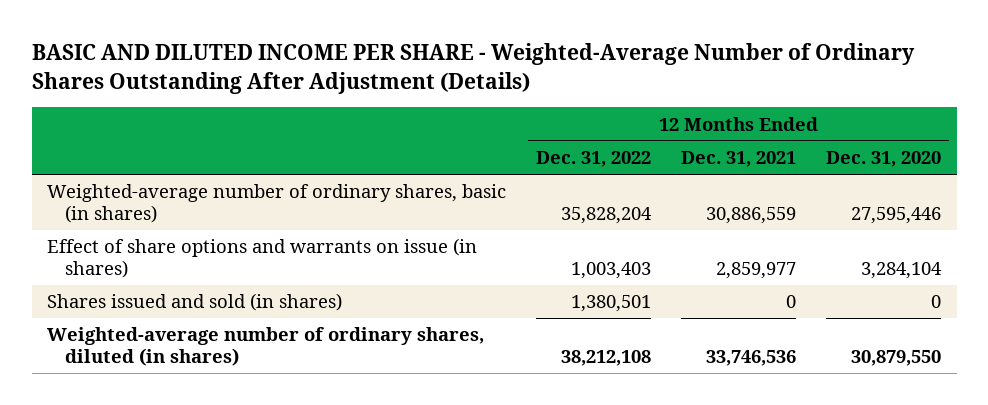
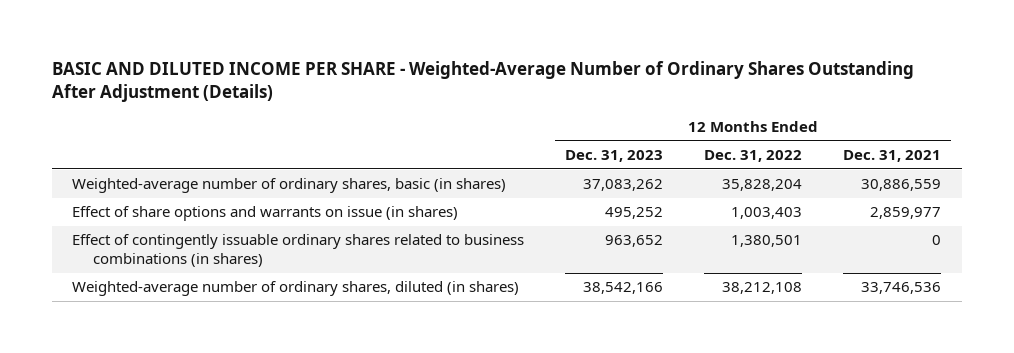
[826,151,942,168] Dec. 31, 2020 -> none
none -> [565,150,664,163] Dec. 31, 2023
[46,293,342,312] Shares issued and sold (in shares) -> [72,234,525,268] Effect of contingently issuable ordinary shares related to business combinations (in shares)

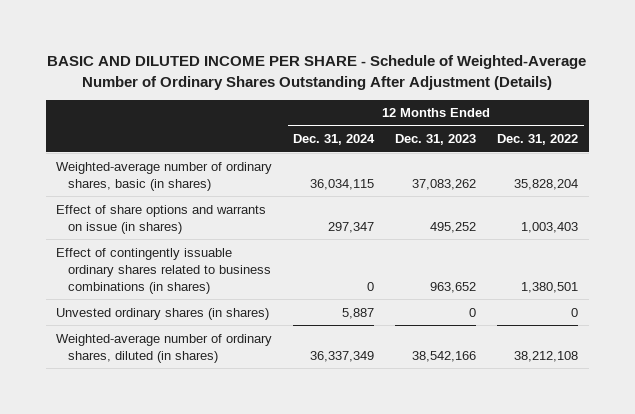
[51,60,914,102] BASIC AND DILUTED INCOME PER SHARE - Weighted-Average Number of Ordinary Shares Outstanding After Adjustment (Details) -> [47,55,587,90] BASIC AND DILUTED INCOME PER SHARE - Schedule of Weighted-Average Number of Ordinary Shares Outstanding After Adjustment (Details)
[843,150,942,163] Dec. 31, 2021 -> none
none -> [293,134,376,146] Dec. 31, 2024
none -> [56,307,270,320] Unvested ordinary shares (in shares)

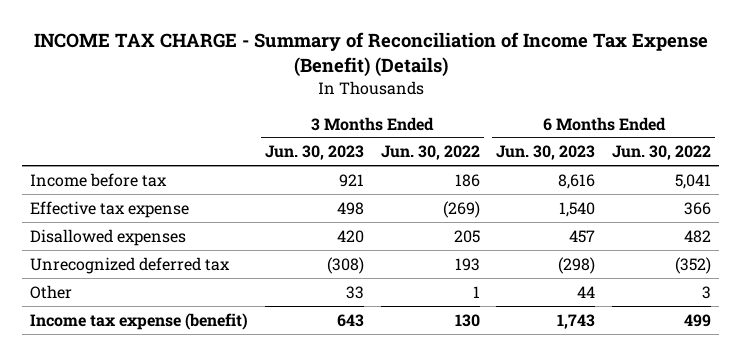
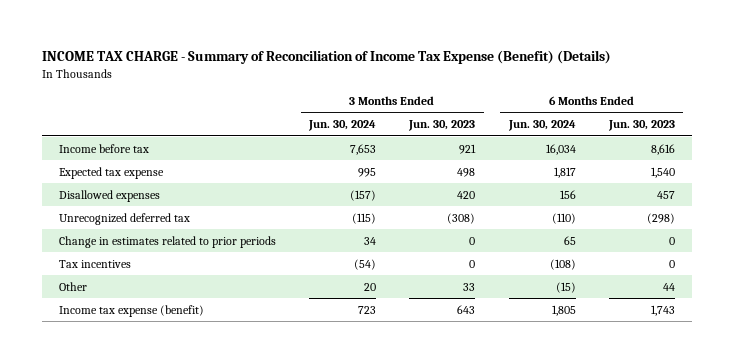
[380,145,480,161] Jun. 30, 2022 -> none
[611,145,711,161] Jun. 30, 2022 -> none
none -> [308,120,377,132] Jun. 30, 2024
none -> [507,120,576,132] Jun. 30, 2024
[30,200,190,218] Effective tax expense -> [59,166,165,179] Expected tax expense
none -> [59,235,277,248] Change in estimates related to prior periods
none -> [59,259,132,268] Tax incentives

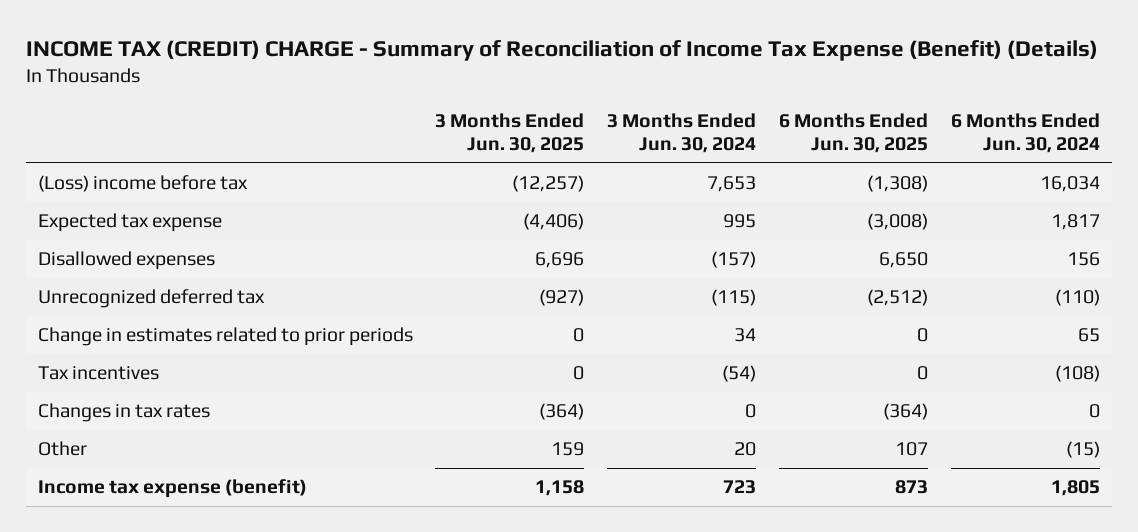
[42,50,612,65] INCOME TAX CHARGE - Summary of Reconciliation of Income Tax Expense (Benefit) (Details) -> [26,40,1099,62] INCOME TAX (CREDIT) CHARGE - Summary of Reconciliation of Income Tax Expense (Benefit) (Details)
[408,120,476,132] Jun. 30, 2023 -> none
[607,120,675,132] Jun. 30, 2023 -> none
none -> [435,113,585,153] 3 Months Ended Jun. 30, 2025
none -> [779,113,929,153] 6 Months Ended Jun. 30, 2025
[59,143,150,153] Income before tax -> [37,175,248,193] (Loss) income before tax
none -> [37,403,210,423] Changes in tax rates

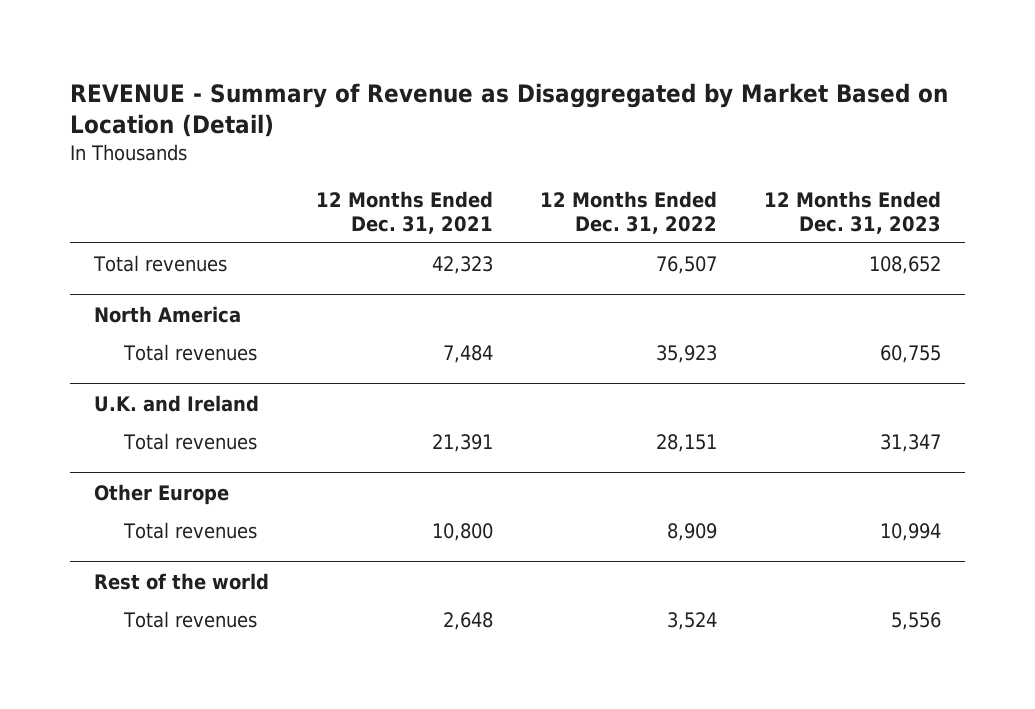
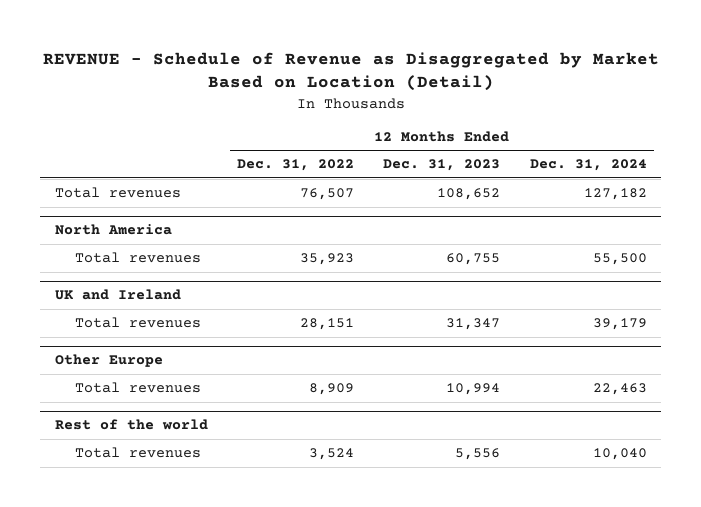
[70,82,949,138] REVENUE - Summary of Revenue as Disaggregated by Market Based on Location (Detail) -> [42,51,659,92] REVENUE - Schedule of Revenue as Disaggregated by Market Based on Location (Detail)
[315,191,493,234] 12 Months Ended Dec. 31, 2021 -> none
none -> [529,159,647,172] Dec. 31, 2024
[93,394,259,412] U.K. and Ireland -> [54,289,181,301] UK and Ireland

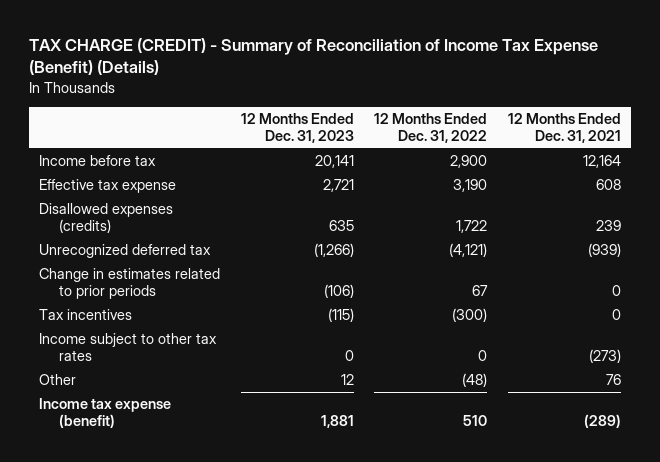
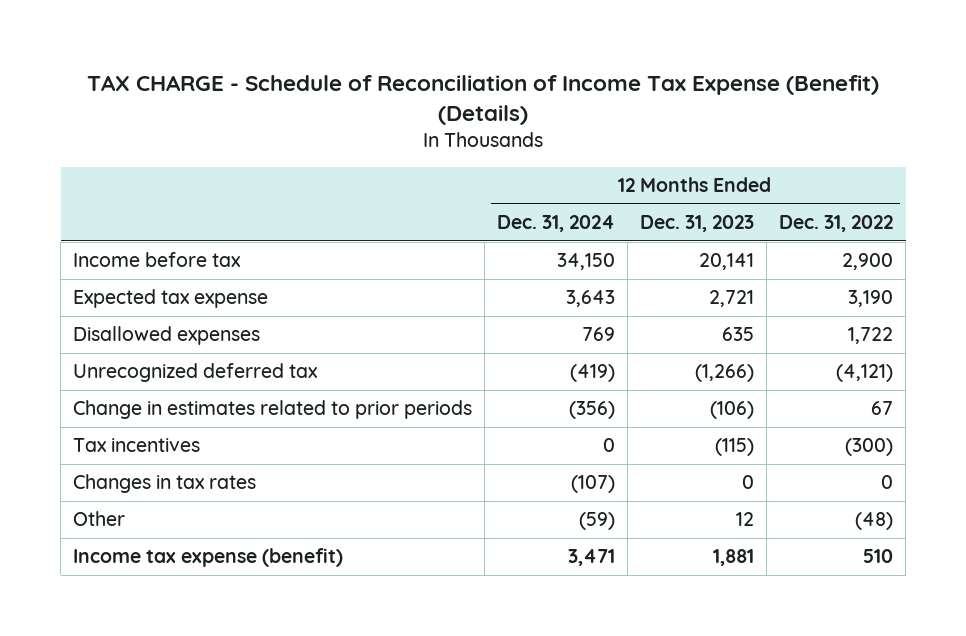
[28,37,598,76] TAX CHARGE (CREDIT) - Summary of Reconciliation of Income Tax Expense (Benefit) (Details) -> [87,74,880,125] TAX CHARGE - Schedule of Reconciliation of Income Tax Expense (Benefit) (Details)
[507,112,621,144] 12 Months Ended Dec. 31, 2021 -> none
none -> [497,215,616,233] Dec. 31, 2024
[39,179,177,194] Effective tax expense -> [73,289,269,309] Expected tax expense
[39,203,174,234] Disallowed expenses (credits) -> [73,326,261,346] Disallowed expenses
[39,333,218,362] Income subject to other tax rates -> [73,474,257,494] Changes in tax rates

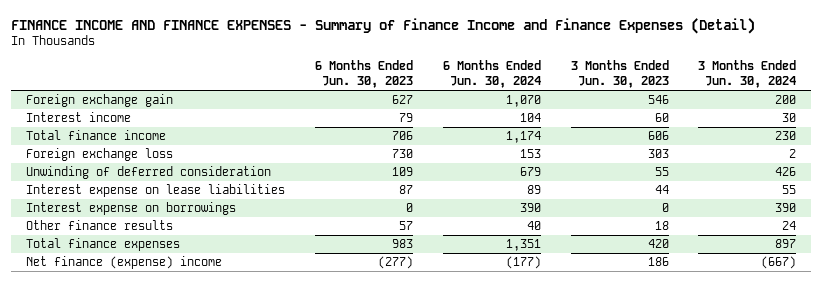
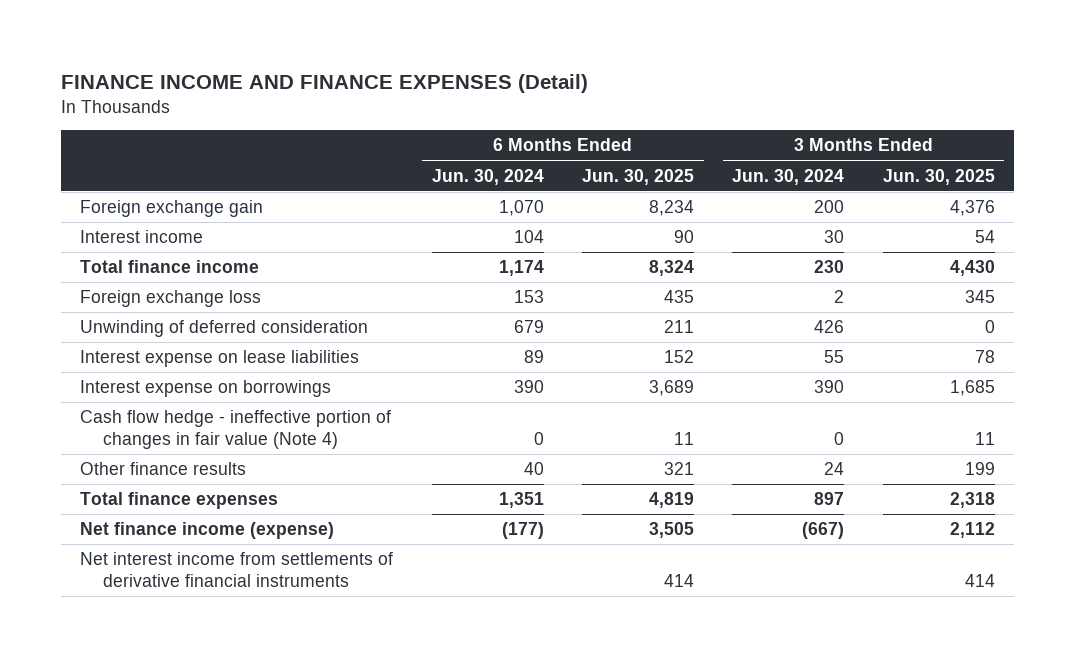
[11,17,756,34] FINANCE INCOME AND FINANCE EXPENSES - Summary of Finance Income and Finance Expenses (Detail) -> [61,73,589,93] FINANCE INCOME AND FINANCE EXPENSES (Detail)
[314,60,413,89] 6 Months Ended Jun. 30, 2023 -> none
[570,60,669,89] 3 Months Ended Jun. 30, 2023 -> none
none -> [582,168,695,185] Jun. 30, 2025
none -> [882,168,995,185] Jun. 30, 2025
none -> [80,410,392,449] Cash flow hedge - ineffective portion of changes in fair value (Note 4)
[26,256,223,270] Net finance (expense) income -> [80,522,335,540] Net finance income (expense)
none -> [80,552,394,587] Net interest income from settlements of derivative financial instruments

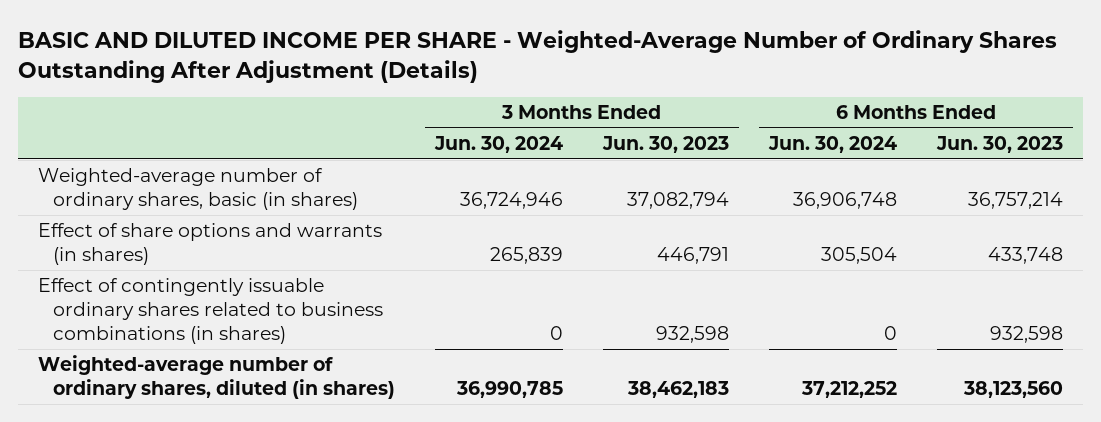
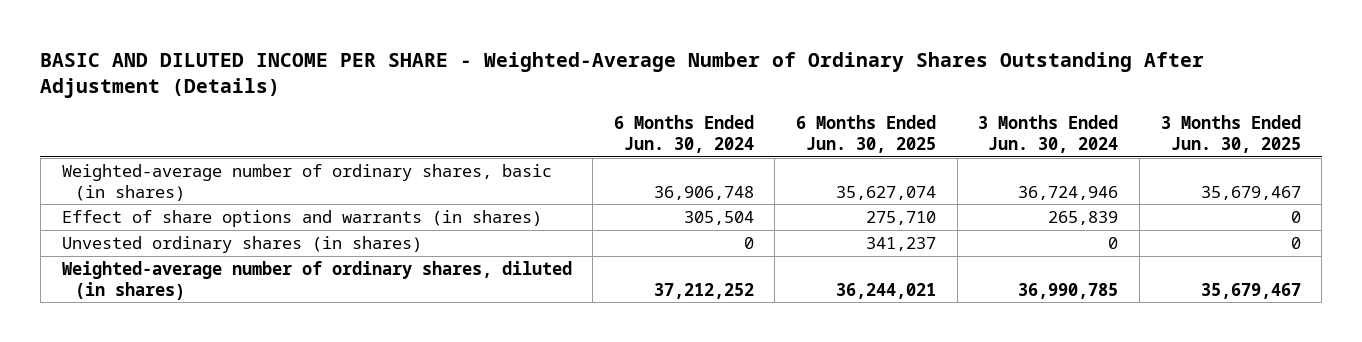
[601,135,729,153] Jun. 30, 2023 -> none
[936,135,1064,153] Jun. 30, 2023 -> none
none -> [796,115,937,153] 6 Months Ended Jun. 30, 2025
none -> [1160,115,1301,153] 3 Months Ended Jun. 30, 2025
[38,278,383,344] Effect of contingently issuable ordinary shares related to business combinations (in shares) -> none
none -> [61,236,422,254] Unvested ordinary shares (in shares)

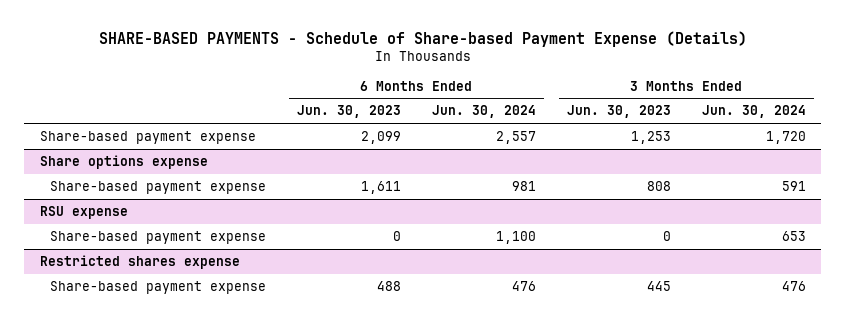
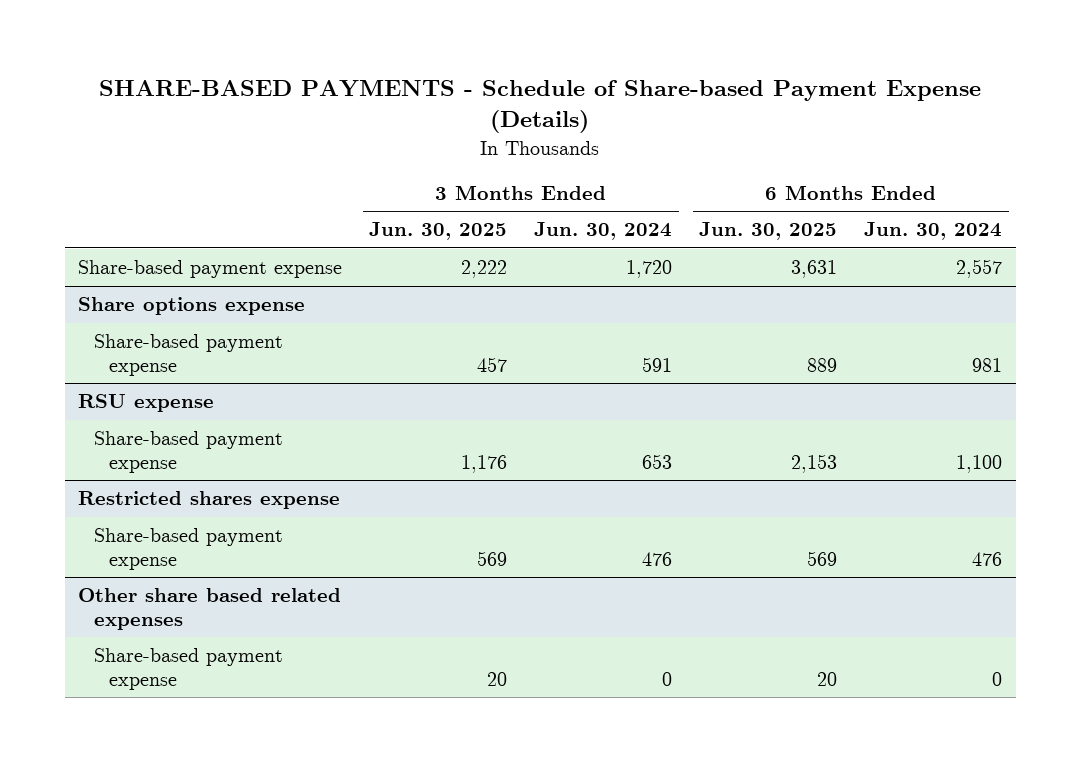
[296,105,401,119] Jun. 30, 2023 -> none
[566,105,671,119] Jun. 30, 2023 -> none
none -> [369,222,508,241] Jun. 30, 2025
none -> [699,222,838,241] Jun. 30, 2025
none -> [78,588,342,630] Other share based related expenses
none -> [93,648,283,690] Share-based payment expense

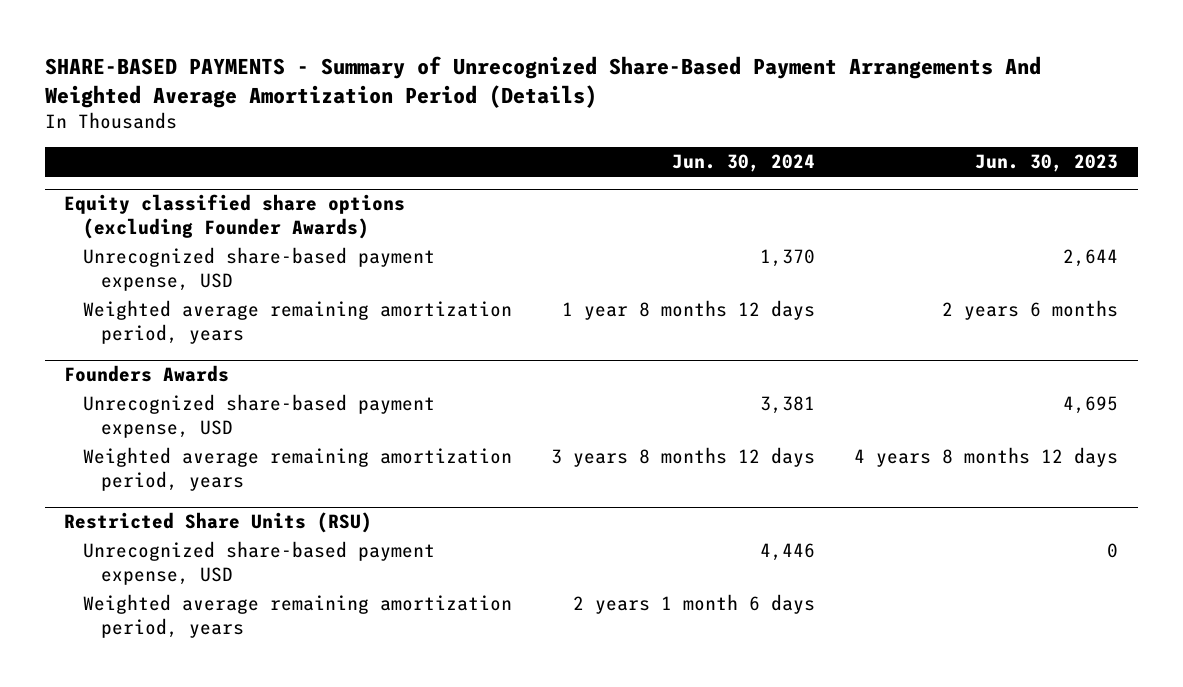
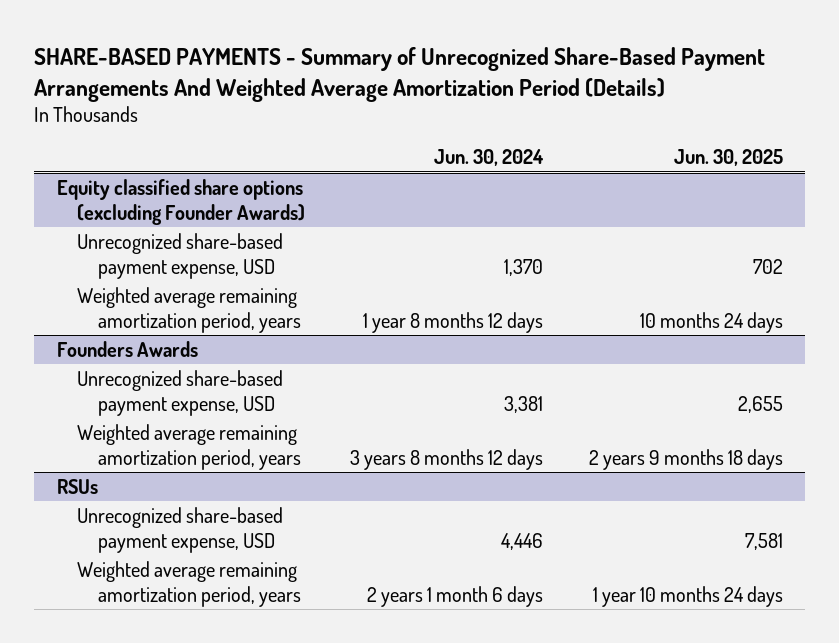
[975,154,1119,173] Jun. 30, 2023 -> none
none -> [673,149,783,167] Jun. 30, 2025
[64,512,373,534] Restricted Share Units (RSU) -> [56,478,98,494] RSUs

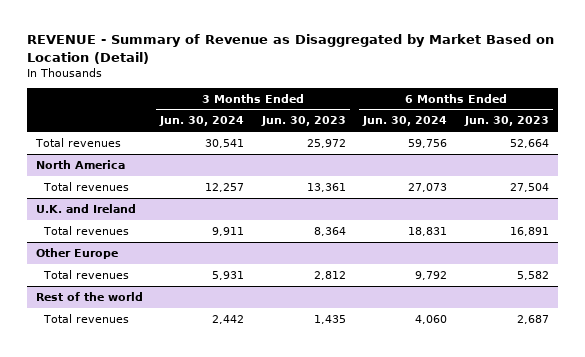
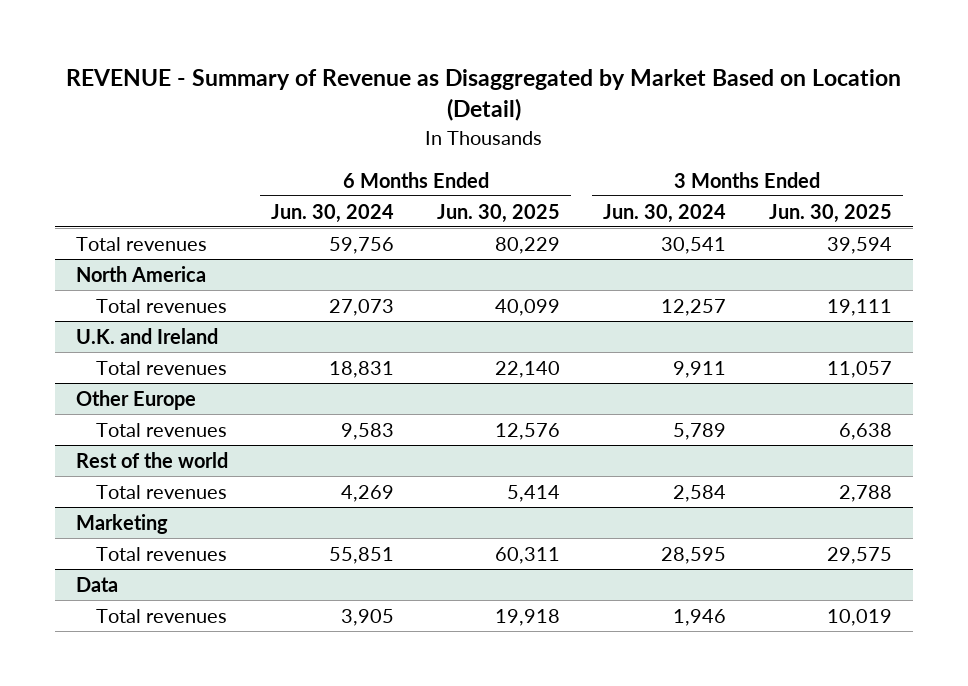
[260,116,346,127] Jun. 30, 2023 -> none
[463,116,549,127] Jun. 30, 2023 -> none
none -> [437,203,561,223] Jun. 30, 2025
none -> [768,203,892,223] Jun. 30, 2025
[212,270,245,280] 5,931 -> [672,422,726,440] 5,789
[415,270,448,280] 9,792 -> [341,422,395,440] 9,583
[212,314,245,324] 2,442 -> [672,484,726,502] 2,584
[415,314,448,324] 4,060 -> [341,484,395,502] 4,269
none -> [76,513,169,534] Marketing
none -> [95,546,227,561] Total revenues
none -> [76,576,119,592] Data
none -> [95,608,227,623] Total revenues

